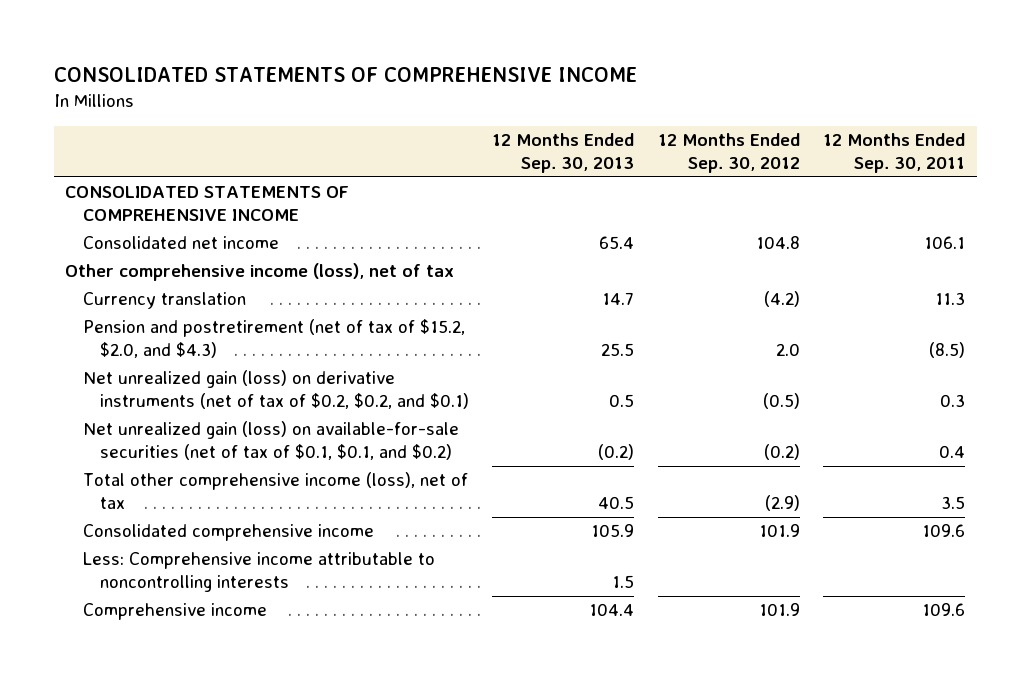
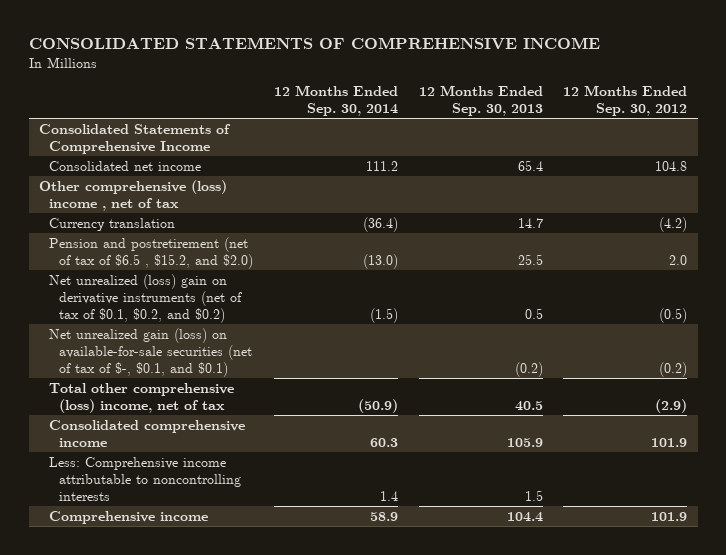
[823,132,966,174] 12 Months Ended Sep. 30, 2011 -> none
none -> [273,84,398,116] 12 Months Ended Sep. 30, 2014
[65,186,350,222] CONSOLIDATED STATEMENTS OF COMPREHENSIVE INCOME -> [38,123,231,154] Consolidated Statements of Comprehensive Income
[65,263,455,282] Other comprehensive income (loss), net of tax -> [38,179,227,211] Other comprehensive (loss) income , net of tax
[82,319,465,359] Pension and postretirement (net of tax of $15.2, $2.0, and $4.3) -> [48,236,253,269] Pension and postretirement (net of tax of $6.5 , $15.2, and $2.0)
[82,370,470,410] Net unrealized gain (loss) on derivative instruments (net of tax of $0.2, $0.2, and $0.1) -> [48,273,242,323] Net unrealized (loss) gain on derivative instruments (net of tax of $0.1, $0.2, and $0.2)
[82,421,459,461] Net unrealized gain (loss) on available-for-sale securities (net of tax of $0.1, $0.1, and $0.2) -> [48,327,252,377] Net unrealized gain (loss) on available-for-sale securities (net of tax of $-, $0.1, and $0.1)
[82,472,468,510] Total other comprehensive income (loss), net of tax -> [48,382,234,413] Total other comprehensive (loss) income, net of tax

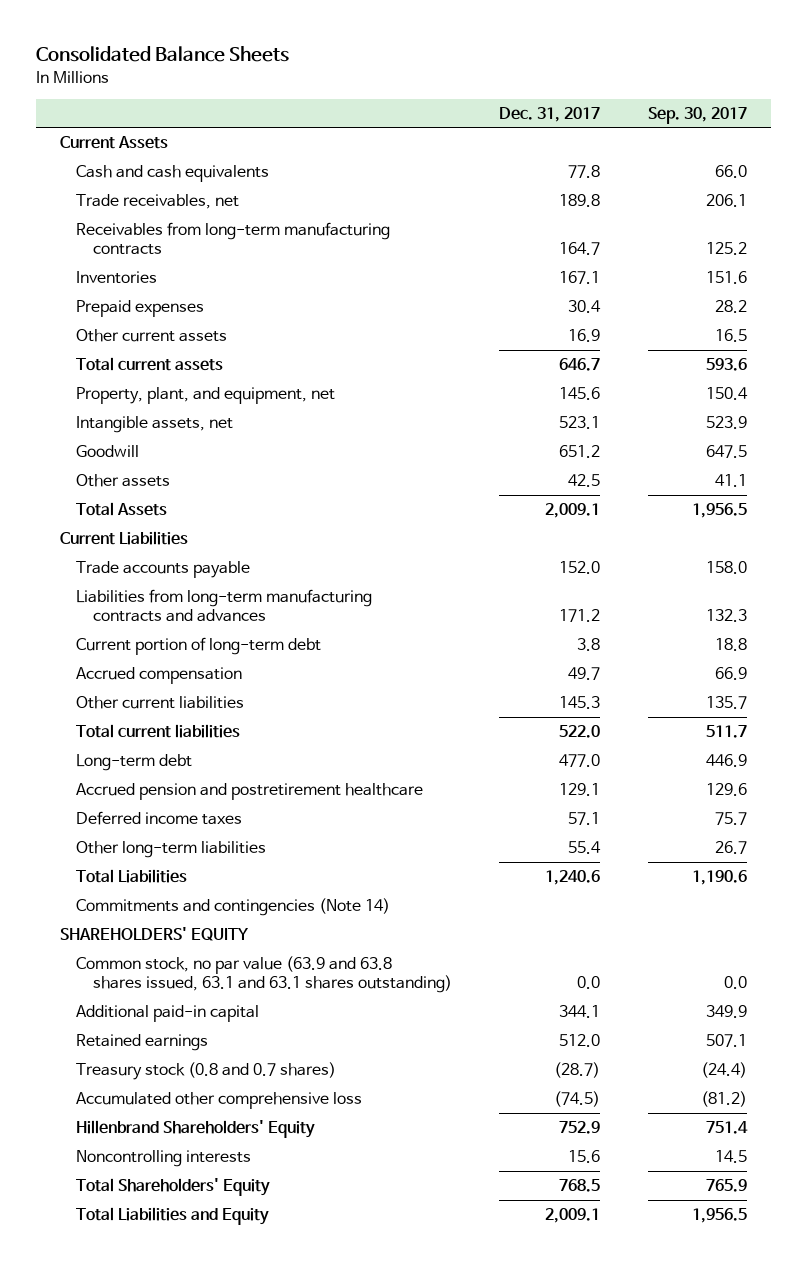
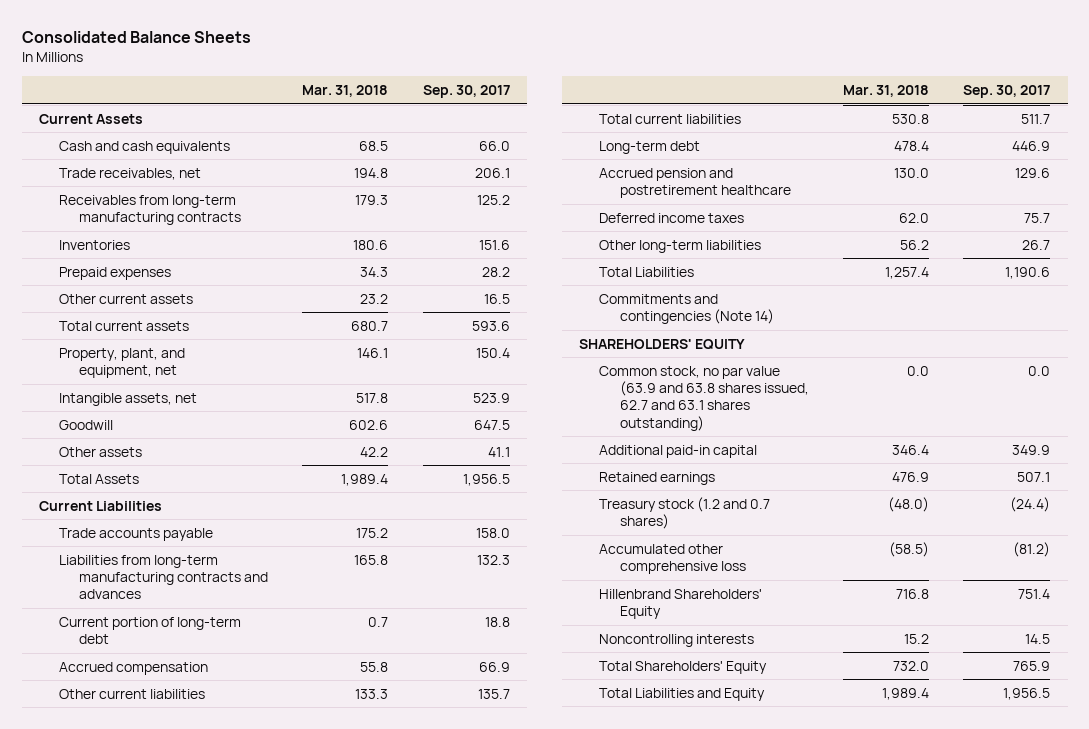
[499,106,601,122] Dec. 31, 2017 -> none
none -> [302,85,389,98] Mar. 31, 2018
[76,956,452,994] Common stock, no par value (63.9 and 63.8 shares issued, 63.1 and 63.1 shares outstanding) -> [599,365,809,431] Common stock, no par value (63.9 and 63.8 shares issued, 62.7 and 63.1 shares outstanding)
[76,1062,337,1081] Treasury stock (0.8 and 0.7 shares) -> [599,496,771,530] Treasury stock (1.2 and 0.7 shares)

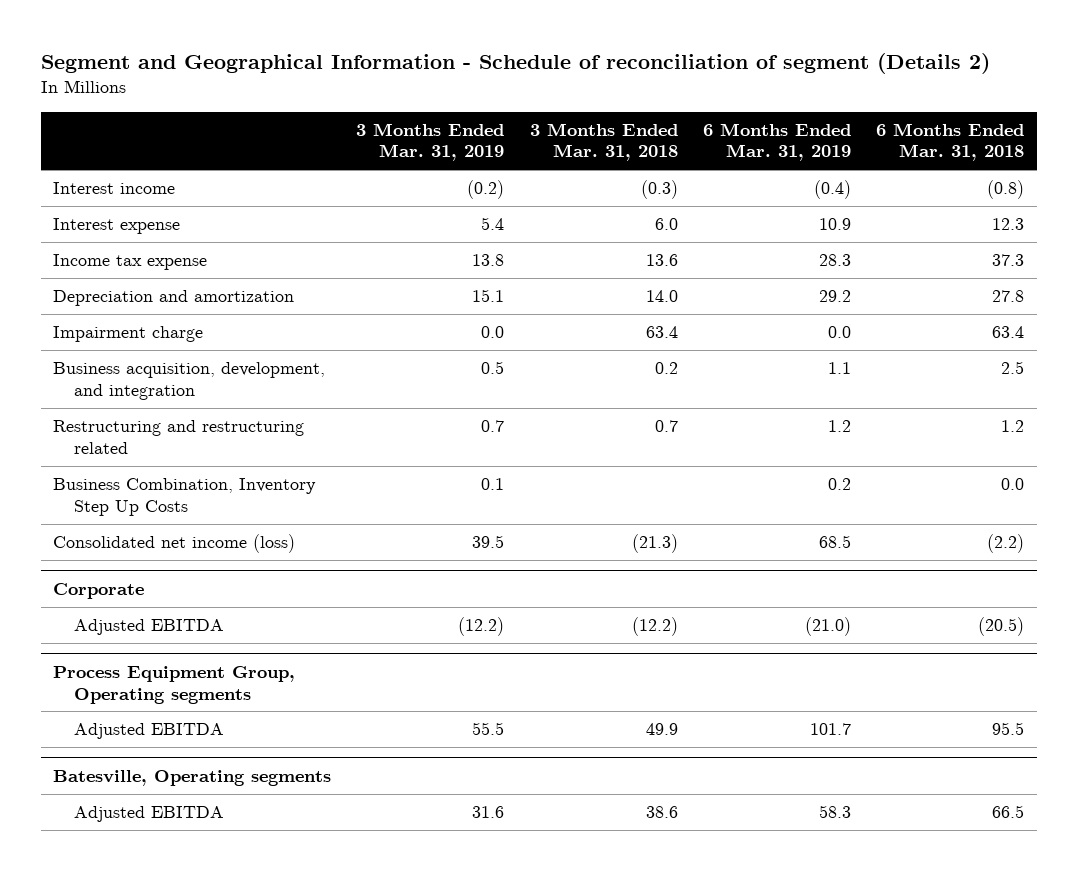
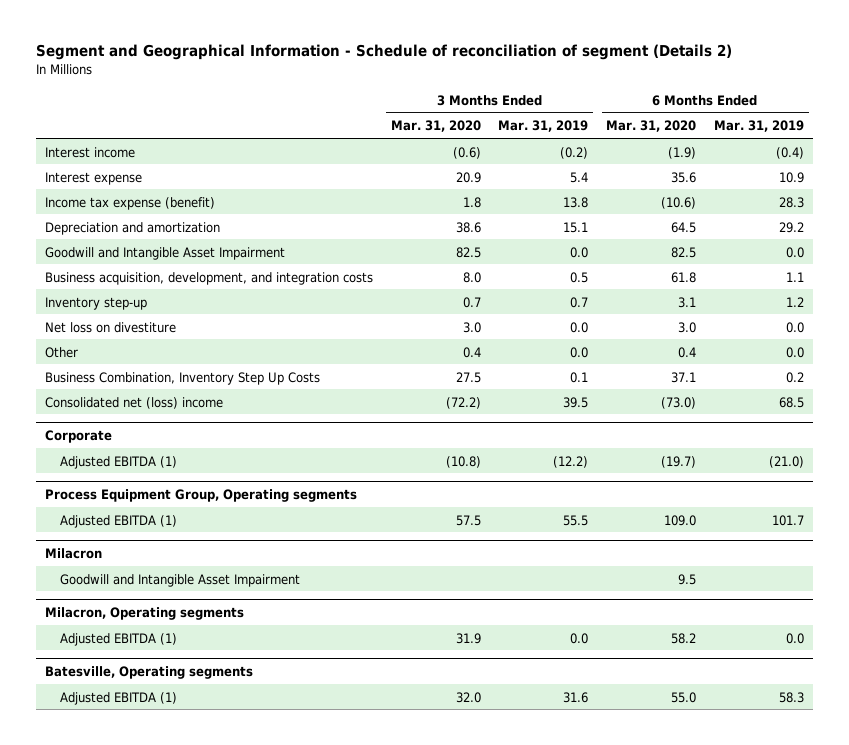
[529,122,678,162] 3 Months Ended Mar. 31, 2018 -> none
[875,122,1024,162] 6 Months Ended Mar. 31, 2018 -> none
none -> [390,120,481,133] Mar. 31, 2020
none -> [606,120,697,133] Mar. 31, 2020
[53,254,208,271] Income tax expense -> [44,196,215,210] Income tax expense (benefit)
[53,326,204,343] Impairment charge -> none
none -> [44,246,285,260] Goodwill and Intangible Asset Impairment
[53,362,326,400] Business acquisition, development, and integration -> [44,271,373,285] Business acquisition, development, and integration costs
[53,420,305,454] Restructuring and restructuring related -> [44,296,147,310] Inventory step-up
none -> [44,321,176,333] Net loss on divestiture
none -> [44,346,78,358] Other
[53,534,296,554] Consolidated net income (loss) -> [44,396,223,409] Consolidated net (loss) income
[74,619,225,636] Adjusted EBITDA -> [59,455,177,469] Adjusted EBITDA (1)
[74,723,225,740] Adjusted EBITDA -> [59,514,177,528] Adjusted EBITDA (1)
none -> [44,547,102,559] Milacron
none -> [59,573,300,587] Goodwill and Intangible Asset Impairment
none -> [44,606,244,620] Milacron, Operating segments
none -> [59,632,177,646] Adjusted EBITDA (1)
[74,806,225,823] Adjusted EBITDA -> [59,691,177,705] Adjusted EBITDA (1)

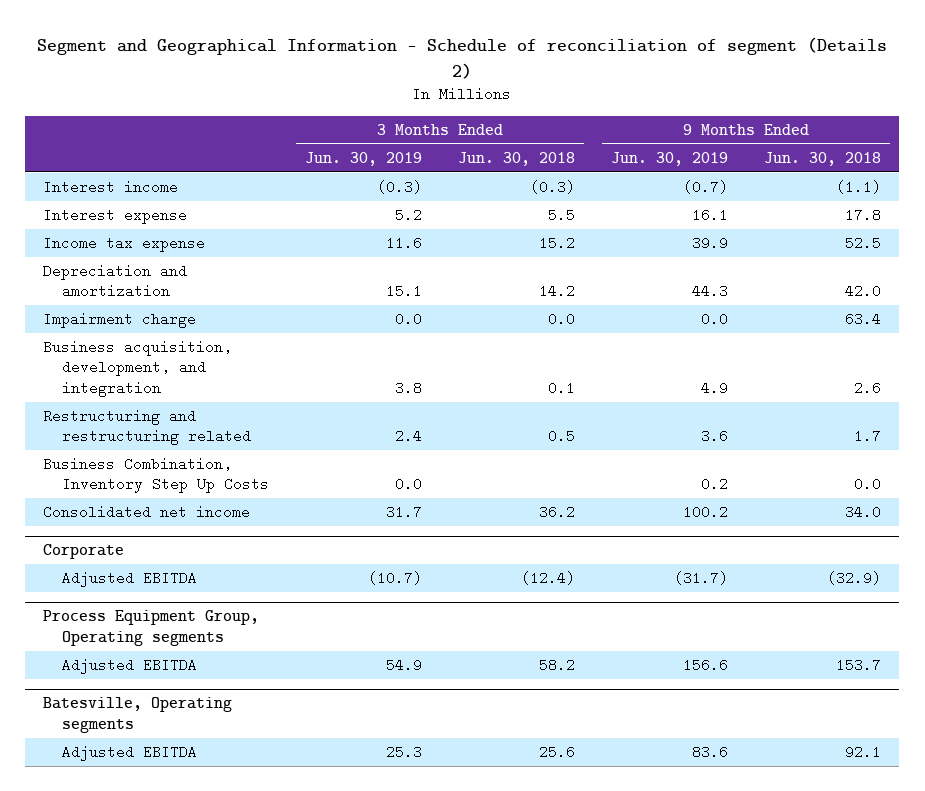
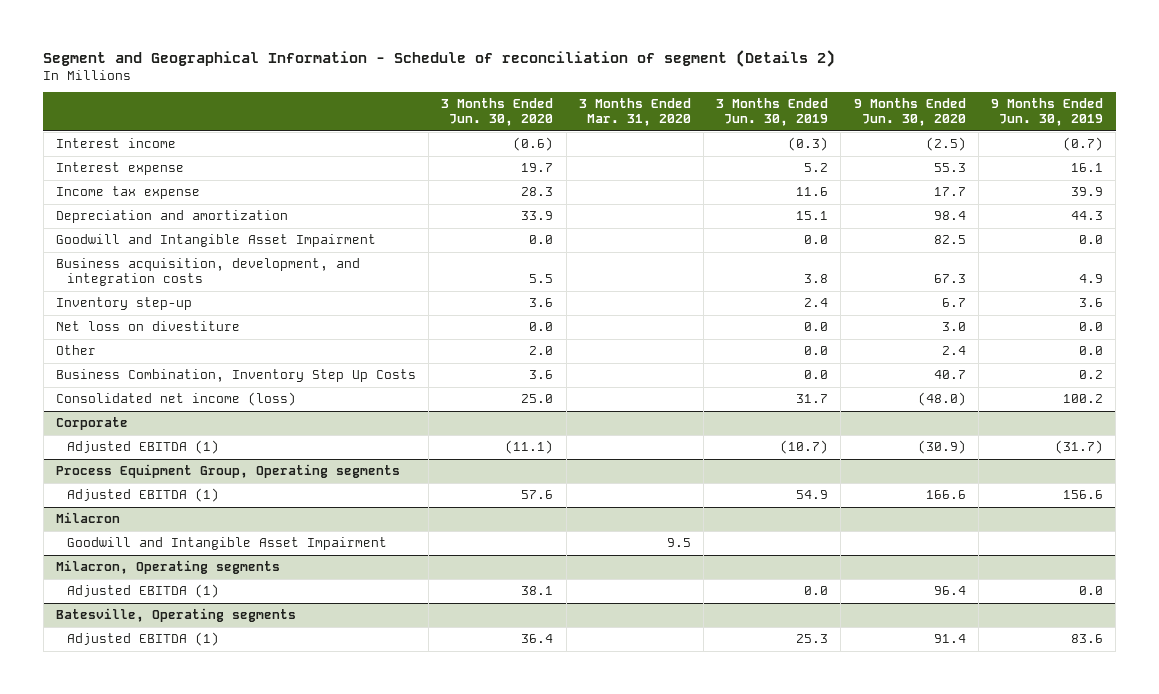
[458,151,576,166] Jun. 30, 2018 -> none
[764,151,882,166] Jun. 30, 2018 -> none
none -> [441,98,554,127] 3 Months Ended Jun. 30, 2020
none -> [578,98,691,127] 3 Months Ended Mar. 31, 2020
none -> [853,98,966,127] 9 Months Ended Jun. 30, 2020
[43,312,197,329] Impairment charge -> none
none -> [55,234,376,248] Goodwill and Intangible Asset Impairment
[43,340,233,397] Business acquisition, development, and integration -> [55,258,360,287] Business acquisition, development, and integration costs
[43,409,252,446] Restructuring and restructuring related -> [55,297,192,311] Inventory step-up
none -> [55,321,240,332] Net loss on divestiture
none -> [55,345,96,356] Other
[43,505,251,520] Consolidated net income -> [55,392,296,407] Consolidated net income (loss)
[62,571,198,588] Adjusted EBITDA -> [66,440,219,455] Adjusted EBITDA (1)
[62,658,198,675] Adjusted EBITDA -> [66,488,219,503] Adjusted EBITDA (1)
none -> [55,512,120,524] Milacron
none -> [66,537,387,551] Goodwill and Intangible Asset Impairment
none -> [55,560,280,575] Milacron, Operating segments
none -> [66,584,219,599] Adjusted EBITDA (1)
[62,745,198,762] Adjusted EBITDA -> [66,632,219,647] Adjusted EBITDA (1)

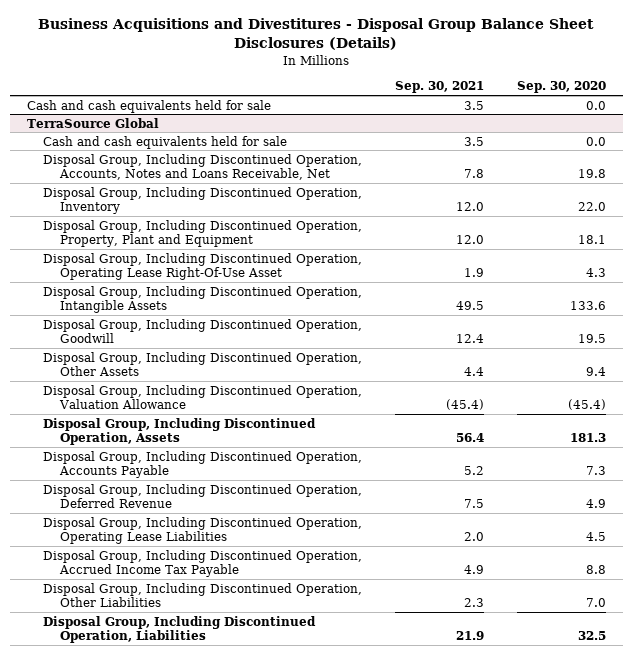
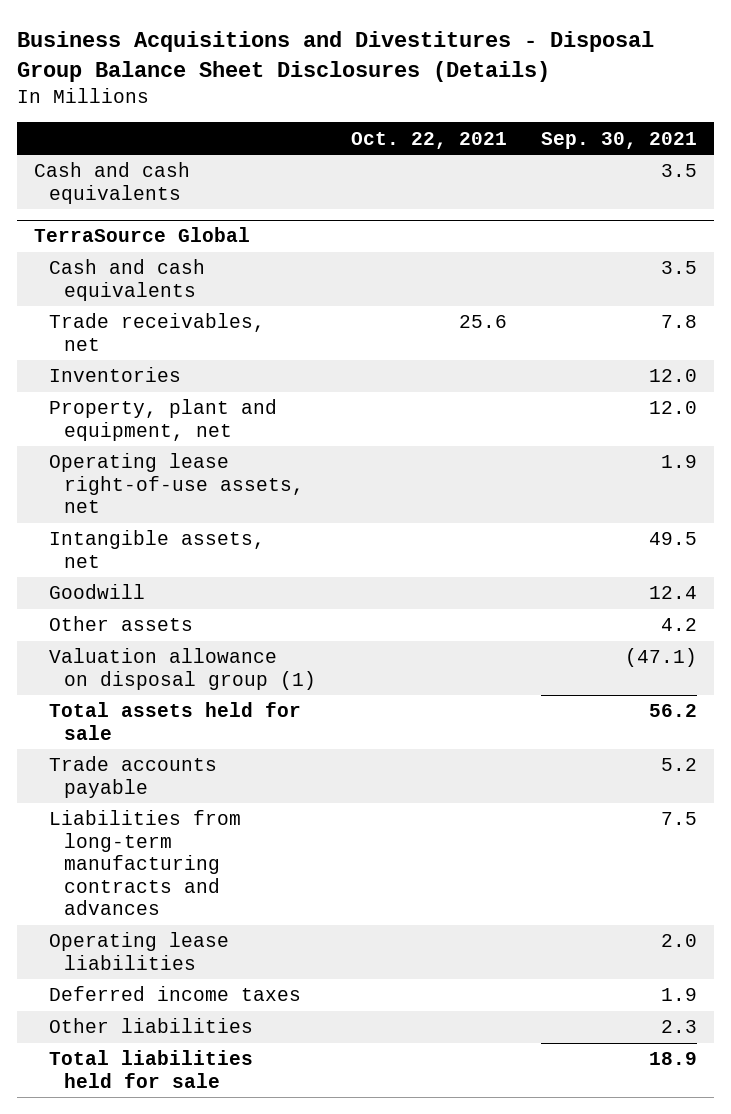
[517,81,607,94] Sep. 30, 2020 -> none
none -> [350,131,507,149] Oct. 22, 2021
[26,99,271,113] Cash and cash equivalents held for sale -> [34,162,191,204] Cash and cash equivalents
[43,417,317,446] Disposal Group, Including Discontinued Operation, Assets -> none
[43,615,317,644] Disposal Group, Including Discontinued Operation, Liabilities -> none
[43,135,288,149] Cash and cash equivalents held for sale -> [49,259,206,301] Cash and cash equivalents
[43,153,363,181] Disposal Group, Including Discontinued Operation, Accounts, Notes and Loans Receivable, Net -> [49,313,266,351] Trade receivables, net
[43,186,363,215] Disposal Group, Including Discontinued Operation, Inventory -> [49,367,182,383] Inventories
[43,219,363,248] Disposal Group, Including Discontinued Operation, Property, Plant and Equipment -> [49,399,278,441] Property, plant and equipment, net
[43,252,363,281] Disposal Group, Including Discontinued Operation, Operating Lease Right-Of-Use Asset -> [49,453,305,514] Operating lease right-of-use assets, net
[43,285,363,314] Disposal Group, Including Discontinued Operation, Intangible Assets -> [49,530,266,568] Intangible assets, net
[43,318,363,344] Disposal Group, Including Discontinued Operation, Goodwill -> [49,584,146,600] Goodwill
[43,351,363,377] Disposal Group, Including Discontinued Operation, Other Assets -> [49,616,194,632] Other assets
[464,367,485,377] 4.4 -> [660,618,697,632] 4.2
[43,384,363,410] Disposal Group, Including Discontinued Operation, Valuation Allowance -> [49,648,317,690] Valuation allowance on disposal group (1)
[446,399,485,411] (45.4) -> [624,648,697,668] (47.1)
none -> [49,702,302,740] Total assets held for sale
[43,450,363,479] Disposal Group, Including Discontinued Operation, Accounts Payable -> [49,756,218,798] Trade accounts payable
[43,483,363,509] Disposal Group, Including Discontinued Operation, Deferred Revenue -> [49,810,242,916] Liabilities from long-term manufacturing contracts and advances
[43,516,363,545] Disposal Group, Including Discontinued Operation, Operating Lease Liabilities -> [49,932,230,970] Operating lease liabilities
[43,549,363,578] Disposal Group, Including Discontinued Operation, Accrued Income Tax Payable -> [49,986,302,1002] Deferred income taxes
[464,565,485,575] 4.9 -> [660,988,697,1002] 1.9
[43,582,363,608] Disposal Group, Including Discontinued Operation, Other Liabilities -> [49,1018,254,1034] Other liabilities
none -> [49,1050,254,1088] Total liabilities held for sale

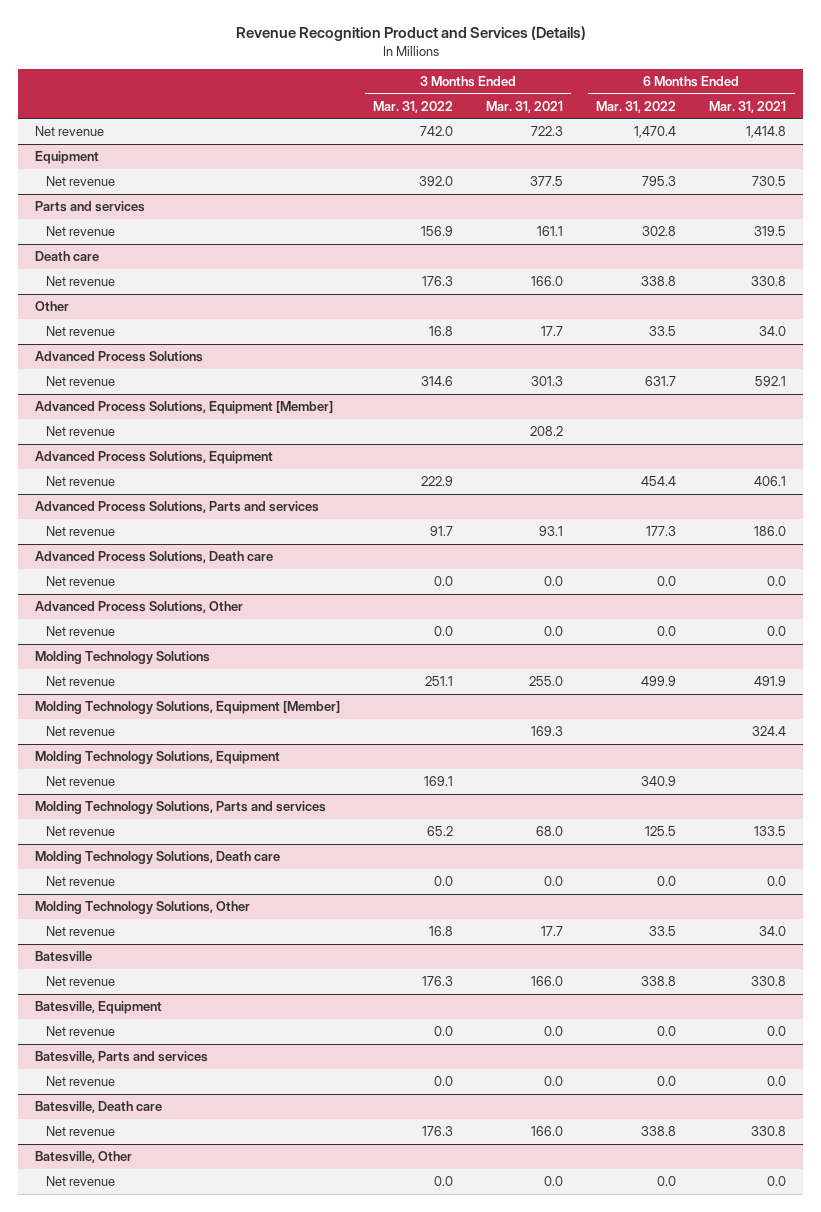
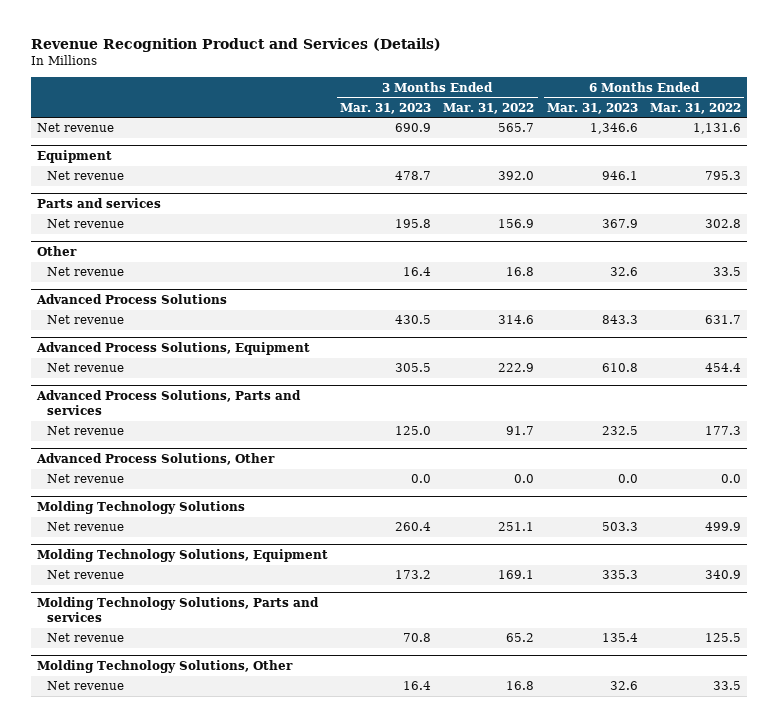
[486,100,564,113] Mar. 31, 2021 -> none
[709,100,787,113] Mar. 31, 2021 -> none
none -> [340,102,432,114] Mar. 31, 2023
none -> [546,102,638,114] Mar. 31, 2023
[419,126,453,137] 742.0 -> [498,123,535,133] 565.7
[634,126,677,139] 1,470.4 -> [693,123,742,135] 1,131.6
[34,251,99,262] Death care -> none
[46,276,116,287] Net revenue -> none
[34,401,333,415] Advanced Process Solutions, Equipment [Member] -> none
[46,426,116,437] Net revenue -> none
[34,551,273,564] Advanced Process Solutions, Death care -> none
[46,576,116,587] Net revenue -> none
[34,701,340,715] Molding Technology Solutions, Equipment [Member] -> none
[46,726,116,737] Net revenue -> none
[34,851,280,865] Molding Technology Solutions, Death care -> none
[46,876,116,887] Net revenue -> none
[34,951,92,963] Batesville -> none
[46,976,116,987] Net revenue -> none
[34,1001,162,1015] Batesville, Equipment -> none
[46,1026,116,1037] Net revenue -> none
[34,1051,208,1064] Batesville, Parts and services -> none
[46,1076,116,1087] Net revenue -> none
[34,1101,162,1114] Batesville, Death care -> none
[46,1126,116,1137] Net revenue -> none
[34,1151,132,1164] Batesville, Other -> none
[46,1176,116,1187] Net revenue -> none

